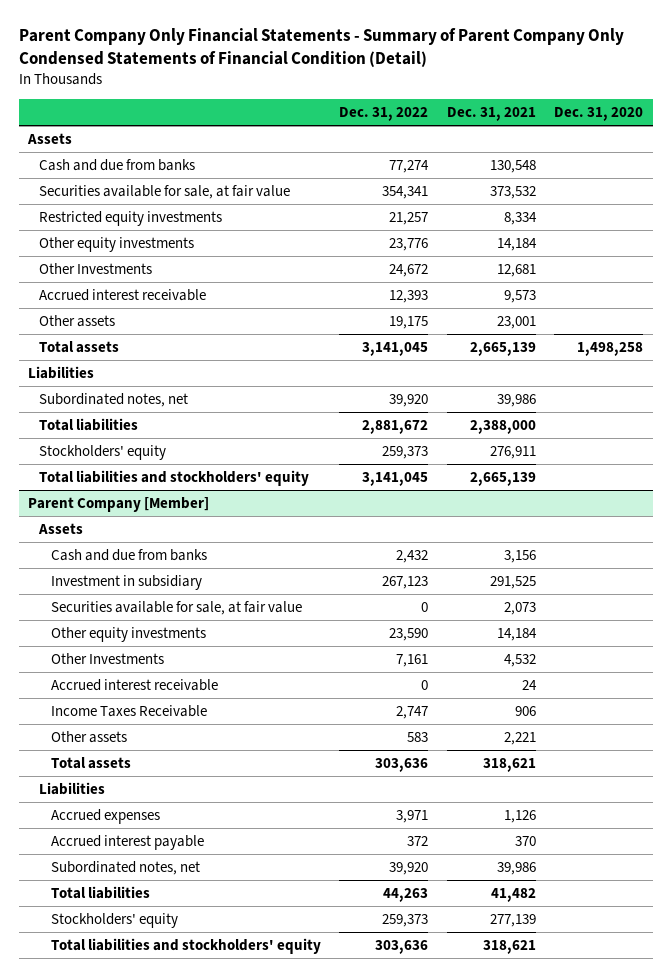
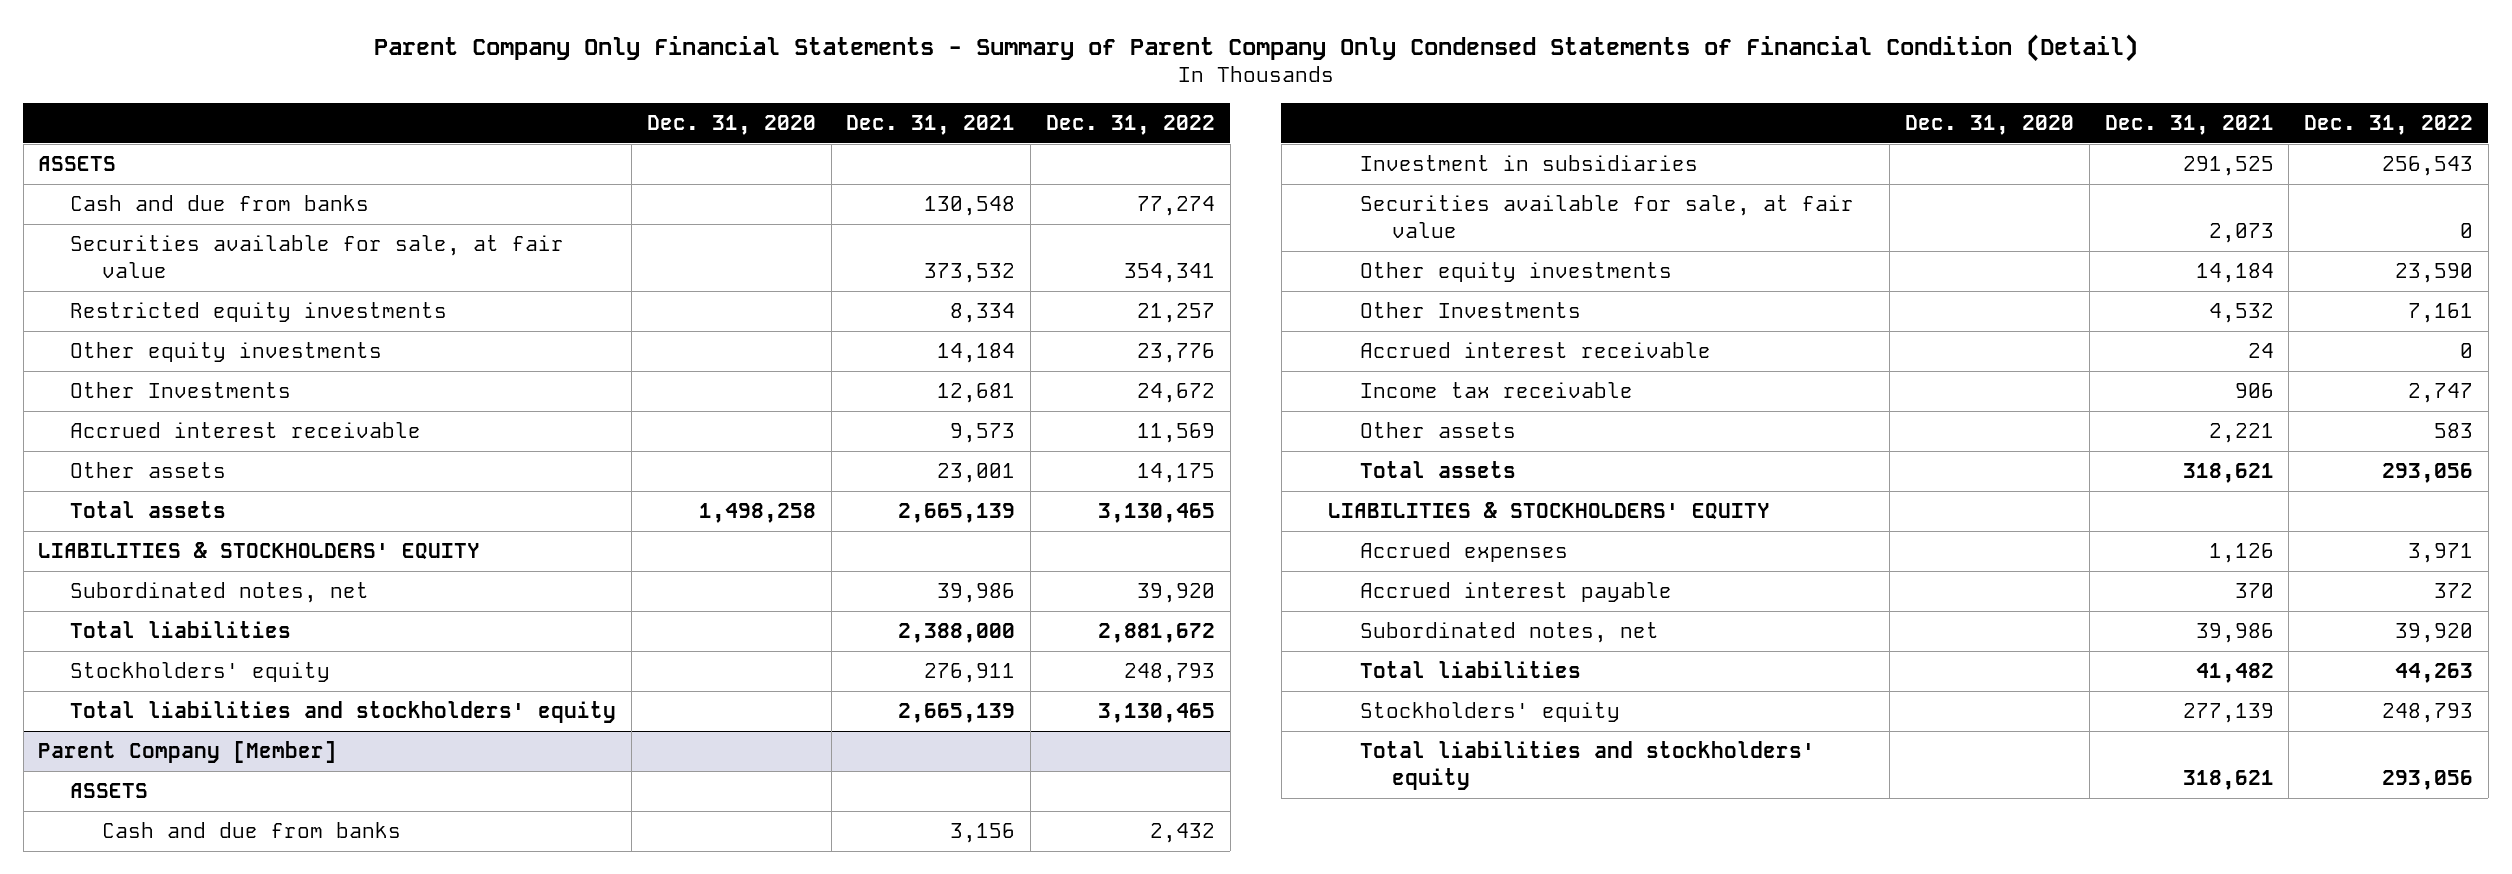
[26,132,72,144] Assets -> [38,156,117,172] ASSETS
[389,289,429,303] 12,393 -> [1136,423,1215,444] 11,569
[389,315,429,329] 19,175 -> [1136,463,1215,484] 14,175
[362,341,429,356] 3,141,045 -> [1097,503,1215,524] 3,130,465
[27,365,94,379] Liabilities -> [38,542,481,561] LIABILITIES & STOCKHOLDERS' EQUITY
[382,445,429,459] 259,373 -> [1123,663,1215,684] 248,793
[362,471,429,486] 3,141,045 -> [1097,703,1215,724] 3,130,465
[38,522,84,534] Assets -> [70,783,149,799] ASSETS
[50,574,202,590] Investment in subsidiary -> [1360,155,1699,172] Investment in subsidiaries
[382,575,429,589] 267,123 -> [2382,156,2474,177] 256,543
[50,704,207,717] Income Taxes Receivable -> [1360,382,1634,399] Income tax receivable
[375,757,429,772] 303,636 -> [2382,463,2474,484] 293,056
[39,781,106,795] Liabilities -> [1328,502,1771,521] LIABILITIES & STOCKHOLDERS' EQUITY
[382,913,429,927] 259,373 -> [2382,703,2474,724] 248,793
[375,939,429,954] 303,636 -> [2382,769,2474,790] 293,056

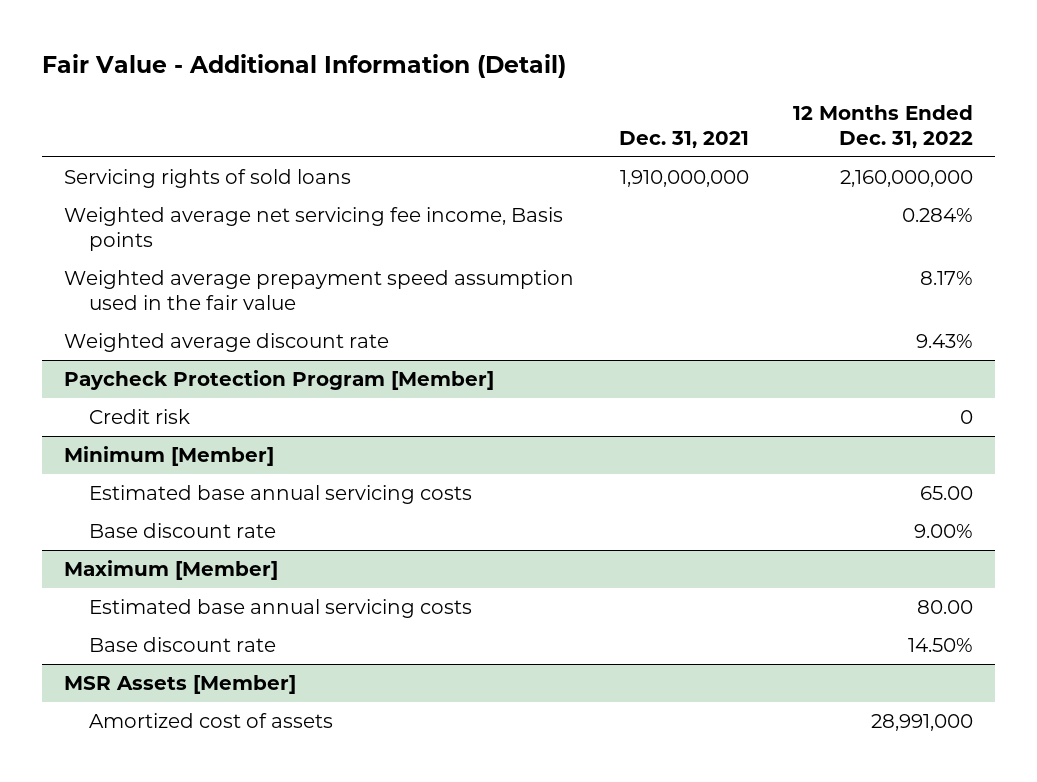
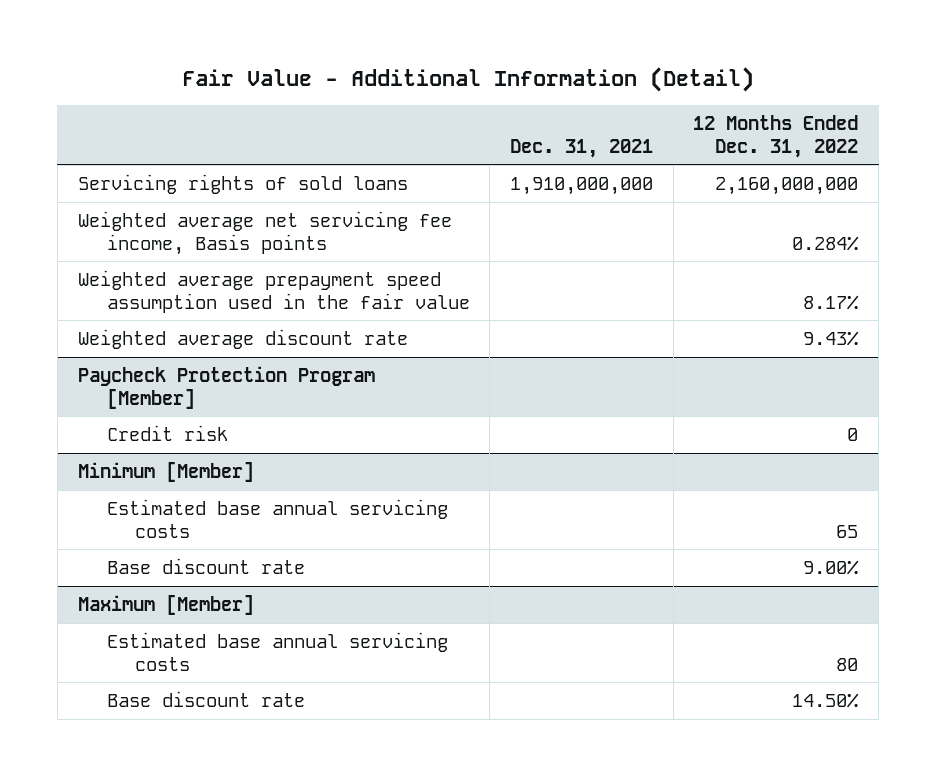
[920,486,974,501] 65.00 -> [836,524,859,538] 65
[917,600,974,615] 80.00 -> [836,657,859,671] 80
[64,675,297,695] MSR Assets [Member] -> none
[89,713,334,729] Amortized cost of assets -> none

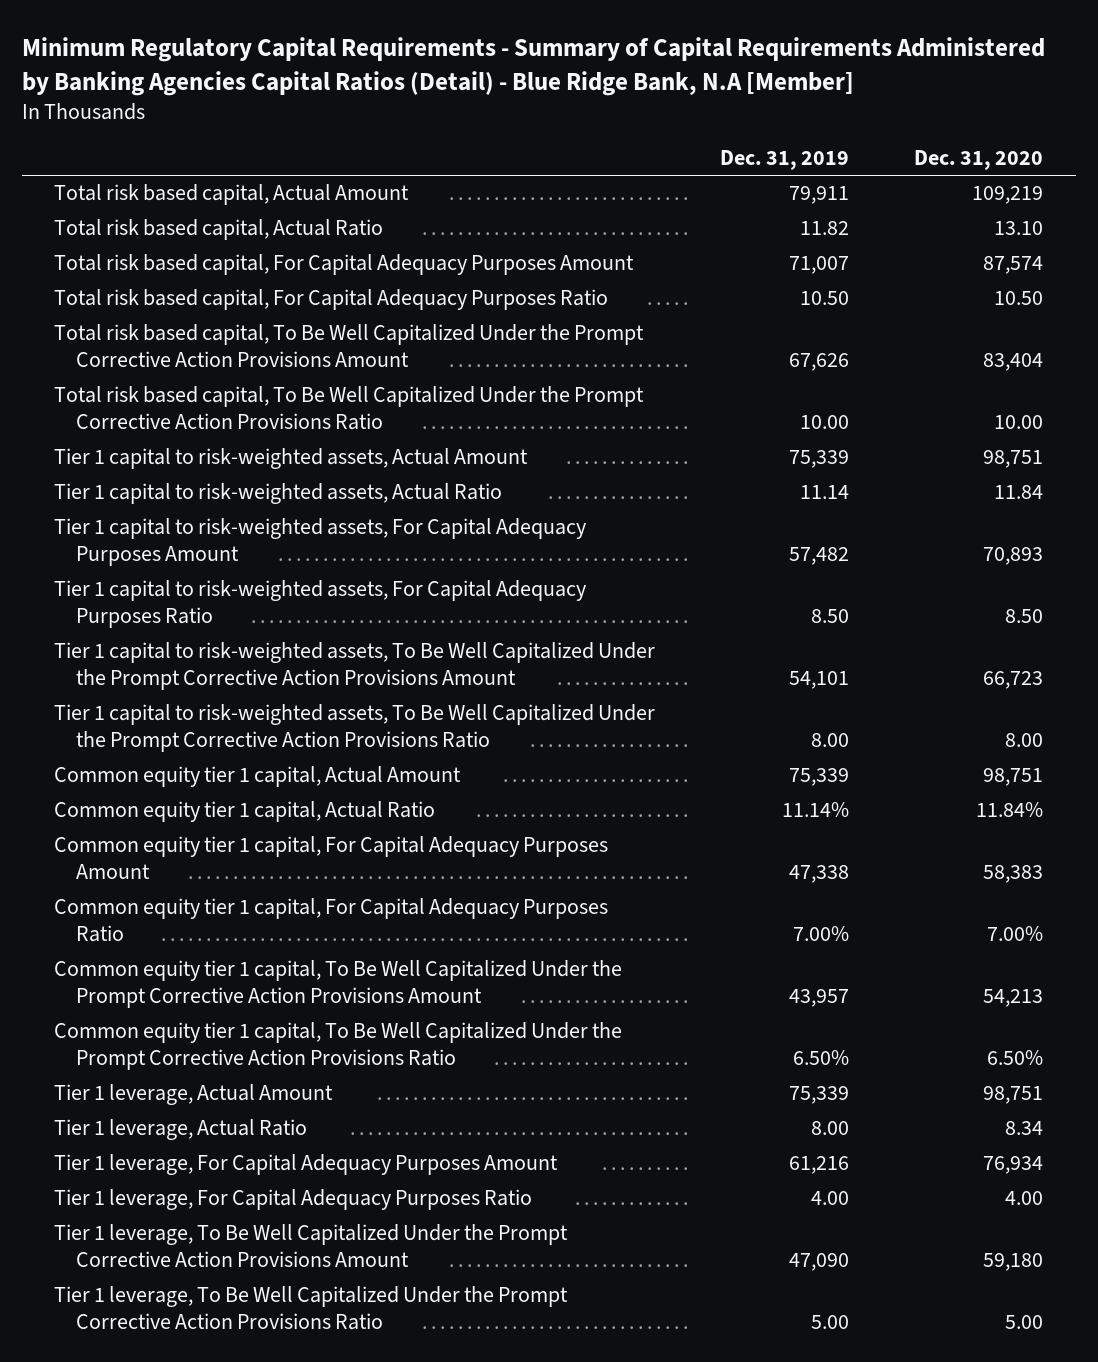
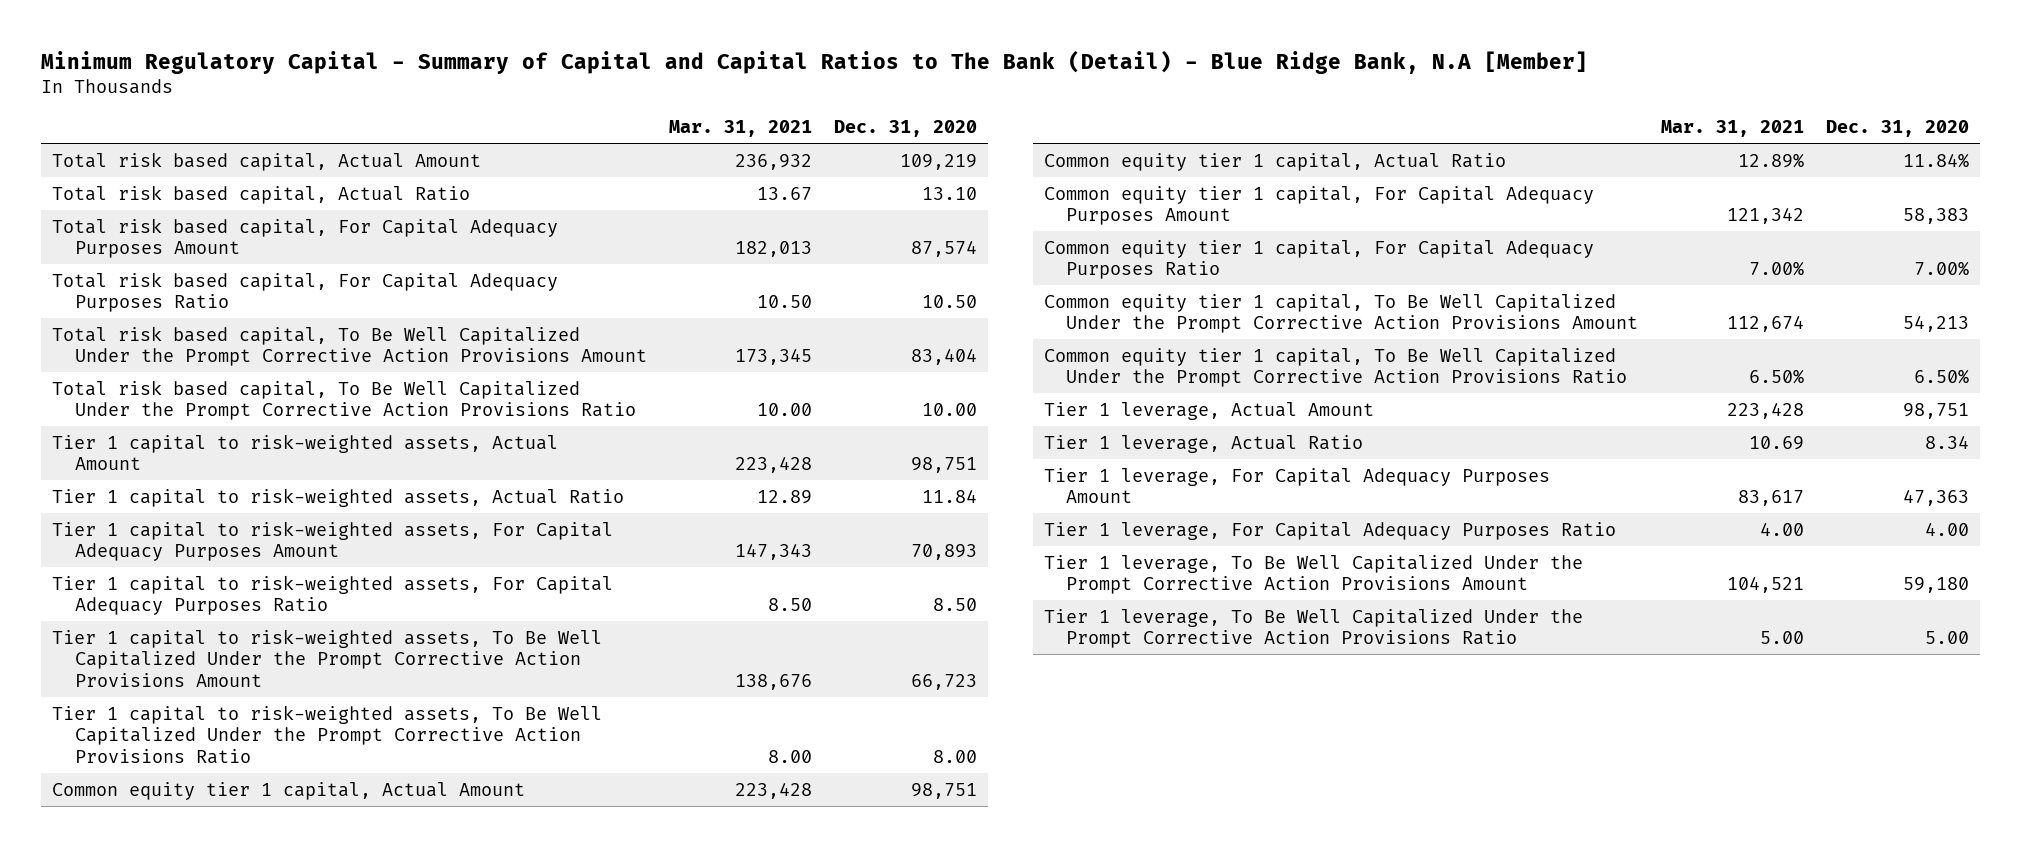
[21,36,1045,96] Minimum Regulatory Capital Requirements - Summary of Capital Requirements Administered by Banking Agencies Capital Ratios (Detail) - Blue Ridge Bank, N.A [Member] -> [41,49,1589,74] Minimum Regulatory Capital - Summary of Capital and Capital Ratios to The Bank (Detail) - Blue Ridge Bank, N.A [Member]
[720,150,850,171] Dec. 31, 2019 -> none
none -> [669,120,813,138] Mar. 31, 2021
[983,1156,1044,1175] 76,934 -> [1903,490,1970,507] 47,363

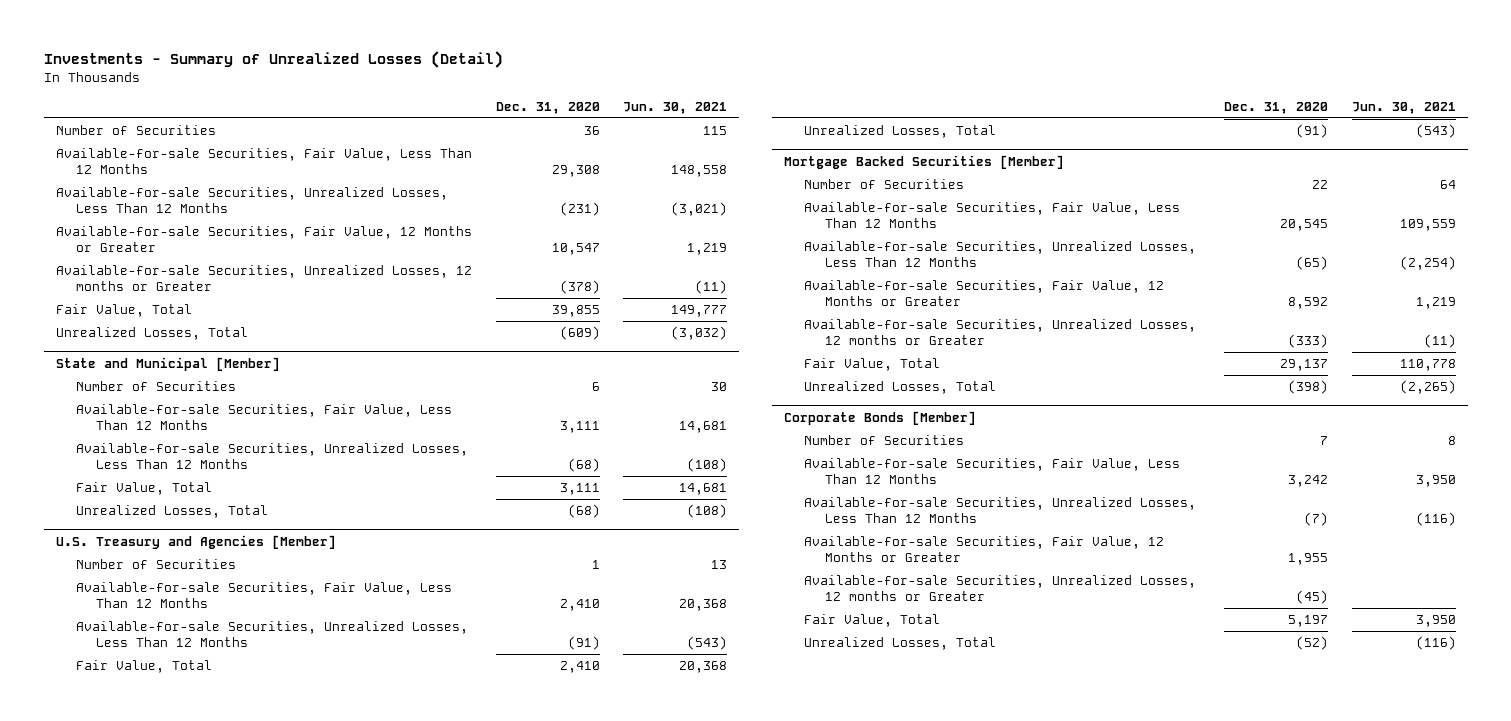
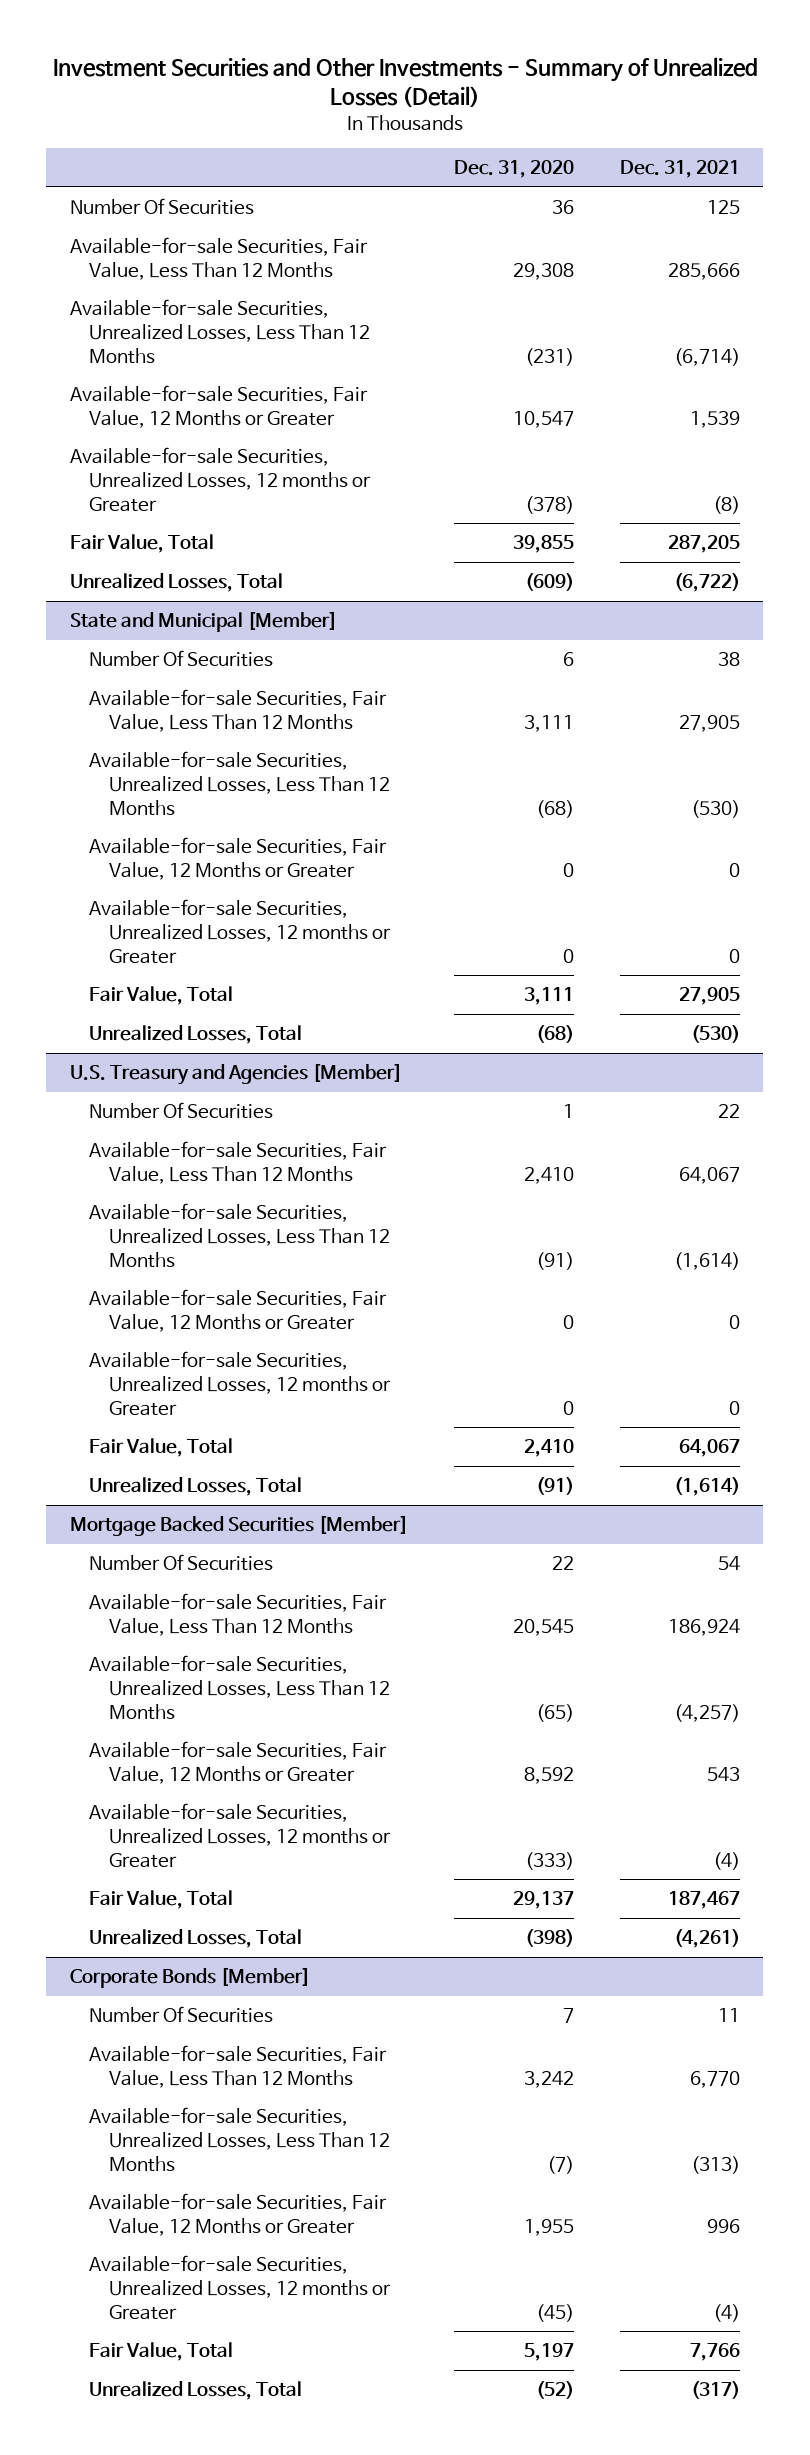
[43,51,503,69] Investments - Summary of Unrealized Losses (Detail) -> [52,57,758,108] Investment Securities and Other Investments - Summary of Unrealized Losses (Detail)
[623,101,728,114] Jun. 30, 2021 -> none
none -> [620,160,741,179] Dec. 31, 2021
[55,125,216,136] Number of Securities -> [69,198,254,216] Number Of Securities
[76,381,237,392] Number of Securities -> [89,650,274,668] Number Of Securities
none -> [89,837,388,880] Available-for-sale Securities, Fair Value, 12 Months or Greater
none -> [89,899,391,964] Available-for-sale Securities, Unrealized Losses, 12 months or Greater
[76,559,237,570] Number of Securities -> [89,1102,274,1120] Number Of Securities
none -> [89,1289,388,1332] Available-for-sale Securities, Fair Value, 12 Months or Greater
none -> [89,1351,391,1416] Available-for-sale Securities, Unrealized Losses, 12 months or Greater
[804,179,965,190] Number of Securities -> [89,1554,274,1572] Number Of Securities
[804,435,965,446] Number of Securities -> [89,2006,274,2024] Number Of Securities

